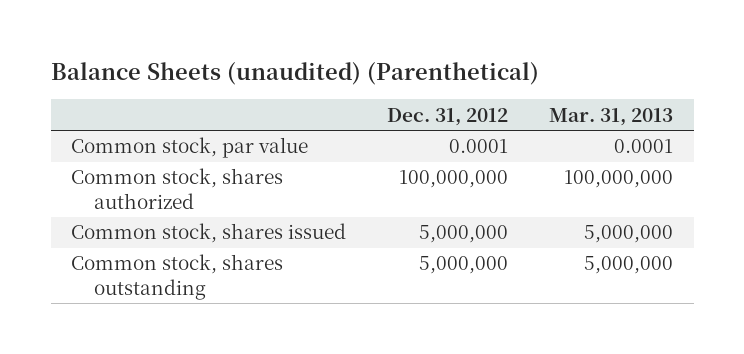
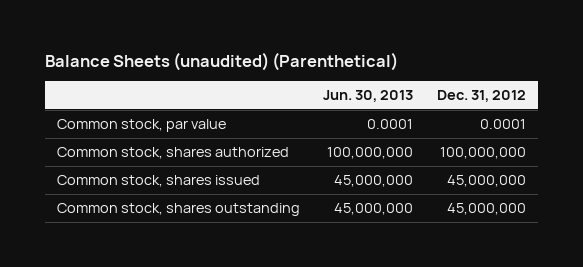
[549,107,674,126] Mar. 31, 2013 -> none
none -> [323,90,414,103] Jun. 30, 2013
[419,225,509,244] 5,000,000 -> [447,175,527,188] 45,000,000
[419,256,509,275] 5,000,000 -> [447,203,527,216] 45,000,000

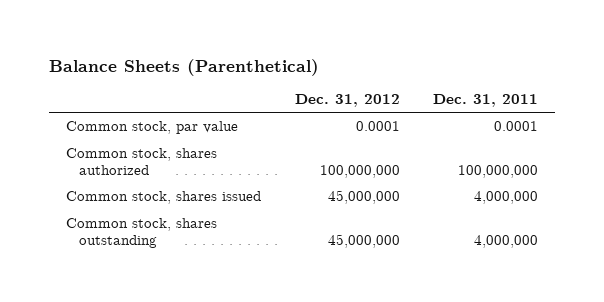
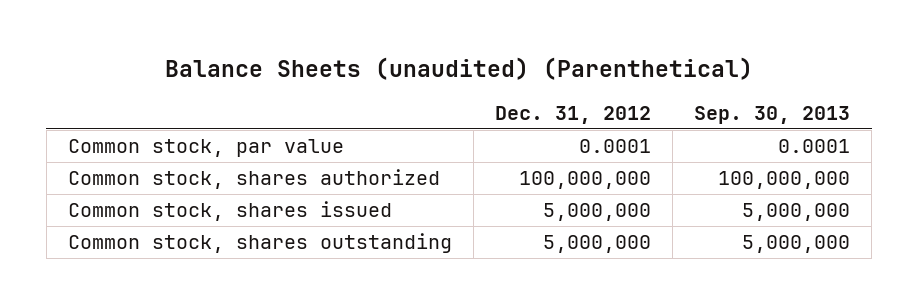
[49,58,320,76] Balance Sheets (Parenthetical) -> [165,56,754,80] Balance Sheets (unaudited) (Parenthetical)
[433,94,539,108] Dec. 31, 2011 -> none
none -> [694,105,851,124] Sep. 30, 2013
[327,190,400,205] 45,000,000 -> [543,203,652,222] 5,000,000
[327,234,400,249] 45,000,000 -> [543,235,652,254] 5,000,000

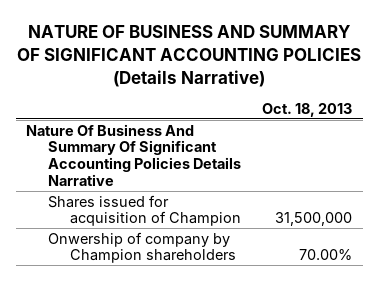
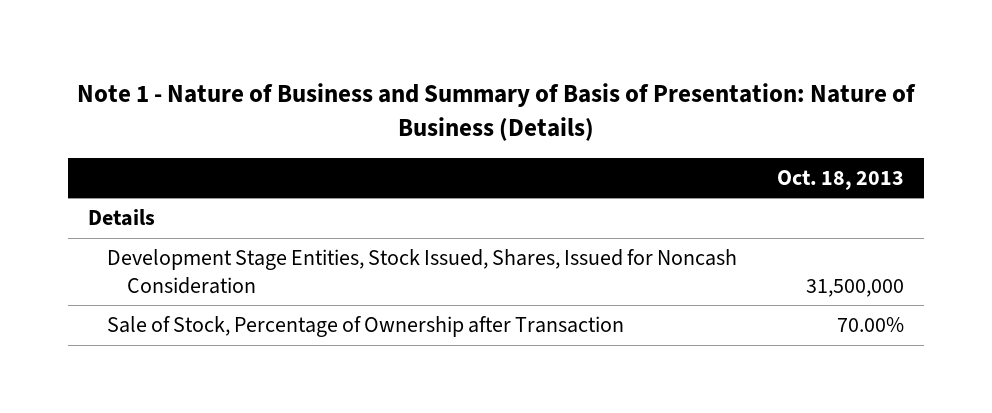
[17,25,362,87] NATURE OF BUSINESS AND SUMMARY OF SIGNIFICANT ACCOUNTING POLICIES (Details Narrative) -> [76,82,916,141] Note 1 - Nature of Business and Summary of Basis of Presentation: Nature of Business (Details)
[26,123,242,187] Nature Of Business And Summary Of Significant Accounting Policies Details Narrative -> none
none -> [87,209,155,227] Details
[48,194,242,227] Shares issued for acquisition of Champion -> [107,249,738,294] Development Stage Entities, Stock Issued, Shares, Issued for Noncash Consideration
[48,231,237,264] Onwership of company by Champion shareholders -> [107,316,625,338] Sale of Stock, Percentage of Ownership after Transaction

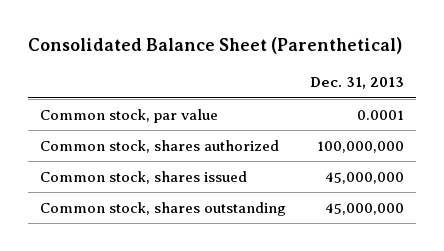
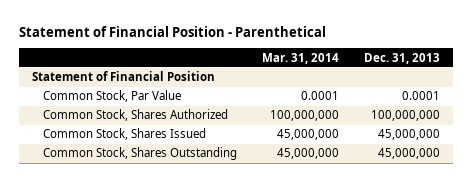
[27,37,402,55] Consolidated Balance Sheet (Parenthetical) -> [19,25,327,37] Statement of Financial Position - Parenthetical
none -> [262,52,340,64] Mar. 31, 2014
none -> [31,71,215,82] Statement of Financial Position
[39,108,218,123] Common stock, par value -> [42,90,181,103] Common Stock, Par Value
[39,139,279,153] Common stock, shares authorized -> [42,109,228,122] Common Stock, Shares Authorized
[39,170,247,184] Common stock, shares issued -> [42,128,206,141] Common Stock, Shares Issued
[39,201,286,216] Common stock, shares outstanding -> [42,147,237,161] Common Stock, Shares Outstanding

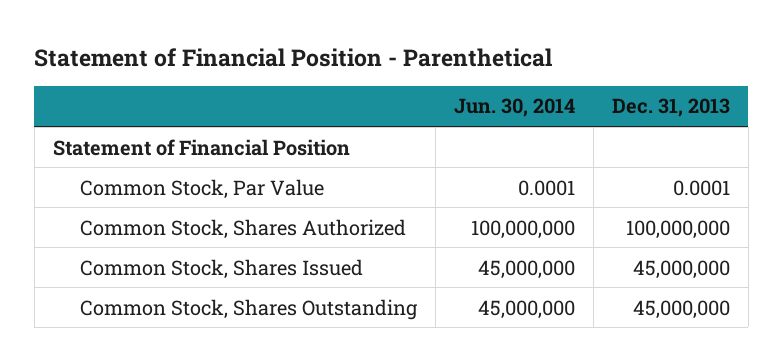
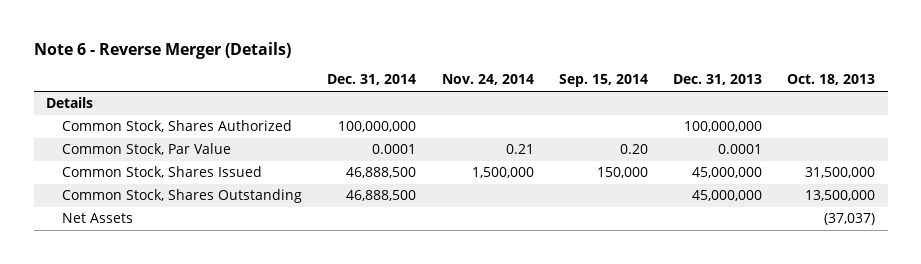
[34,47,553,67] Statement of Financial Position - Parenthetical -> [33,41,291,59] Note 6 - Reverse Merger (Details)
[454,98,576,118] Jun. 30, 2014 -> none
none -> [327,74,417,86] Dec. 31, 2014
none -> [441,74,534,86] Nov. 24, 2014
none -> [558,74,648,88] Sep. 15, 2014
none -> [786,74,875,86] Oct. 18, 2013
[52,138,350,156] Statement of Financial Position -> none
none -> [46,97,94,109] Details
[80,178,325,199] Common Stock, Par Value -> [62,143,232,156] Common Stock, Par Value
none -> [62,213,134,224] Net Assets

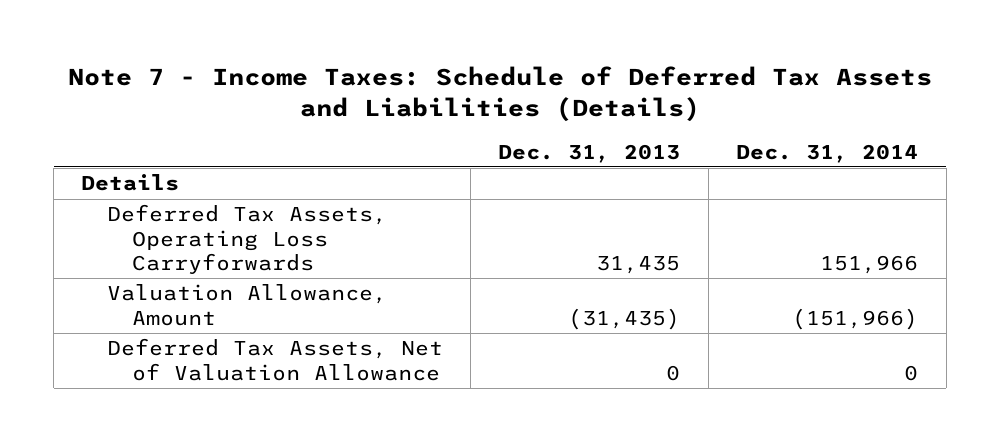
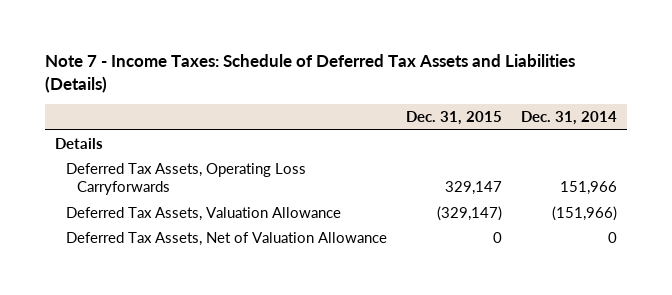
[498,143,681,163] Dec. 31, 2013 -> none
none -> [406,111,503,126] Dec. 31, 2015
[106,284,387,326] Valuation Allowance, Amount -> [65,206,341,221] Deferred Tax Assets, Valuation Allowance

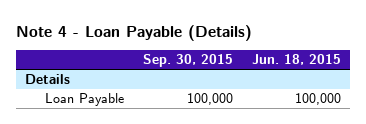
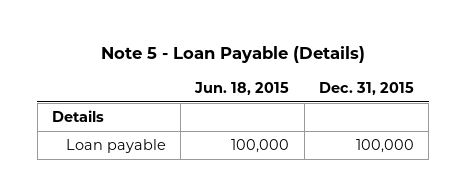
[15,24,252,41] Note 4 - Loan Payable (Details) -> [100,46,365,64] Note 5 - Loan Payable (Details)
[142,54,233,68] Sep. 30, 2015 -> none
none -> [318,81,414,95] Dec. 31, 2015
[45,93,125,107] Loan Payable -> [65,139,166,154] Loan payable

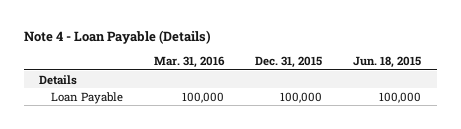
[100,46,365,64] Note 5 - Loan Payable (Details) -> [23,30,211,45] Note 4 - Loan Payable (Details)
none -> [154,56,226,69] Mar. 31, 2016
[65,139,166,154] Loan payable -> [51,91,124,104] Loan Payable

